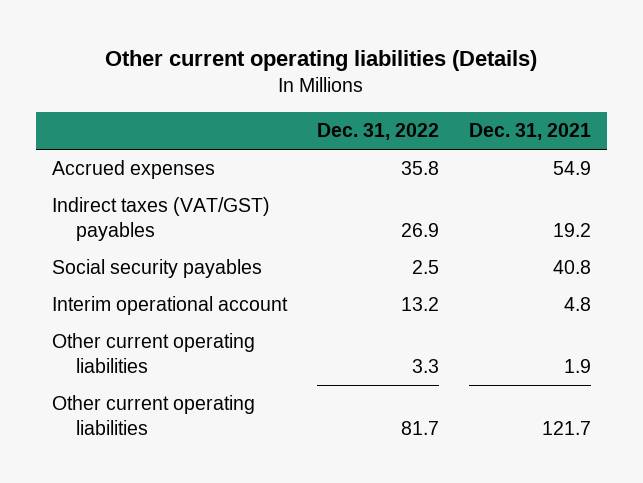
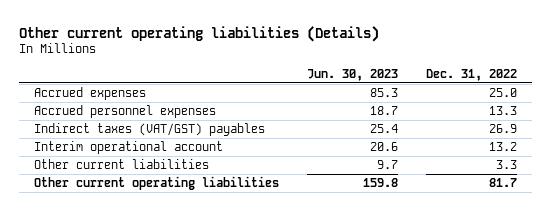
[469,122,592,140] Dec. 31, 2021 -> none
none -> [306,69,398,82] Jun. 30, 2023
[400,161,439,176] 35.8 -> [489,88,518,98] 25.0
none -> [33,105,216,119] Accrued personnel expenses
[51,259,262,279] Social security payables -> none
[51,333,255,373] Other current operating liabilities -> [33,159,209,170] Other current liabilities

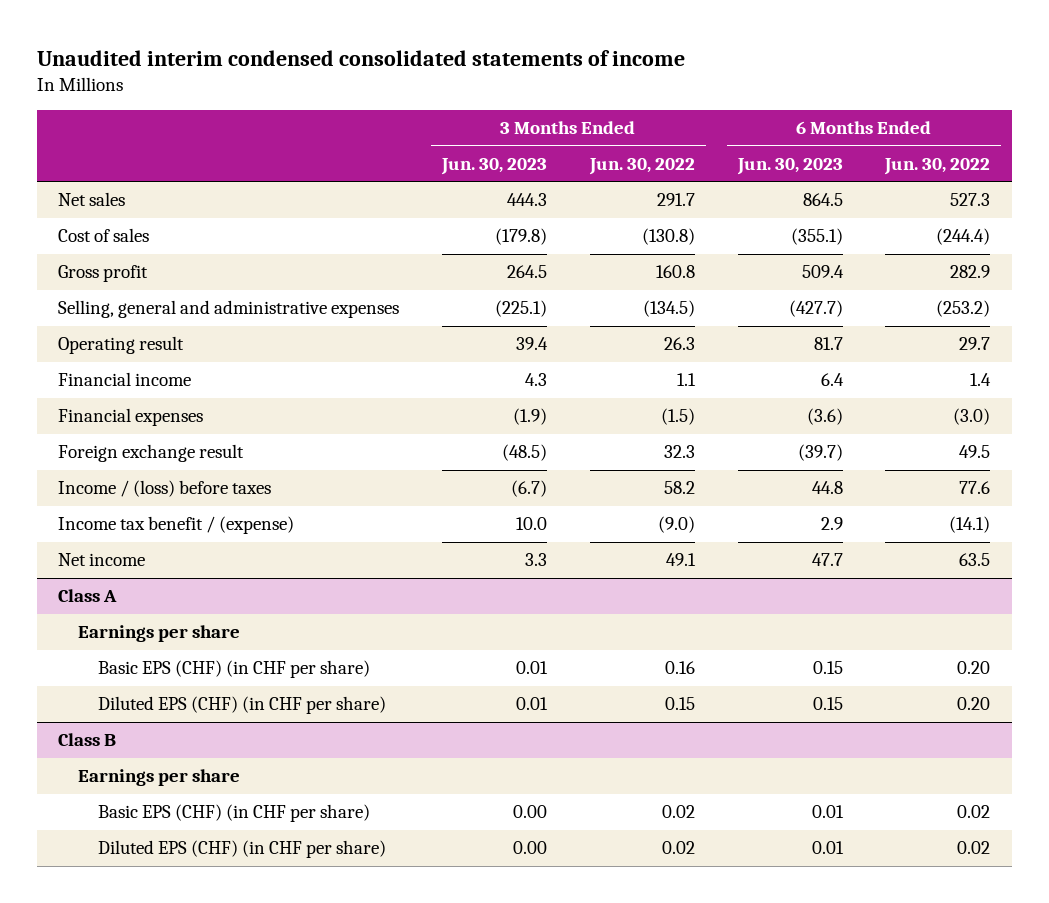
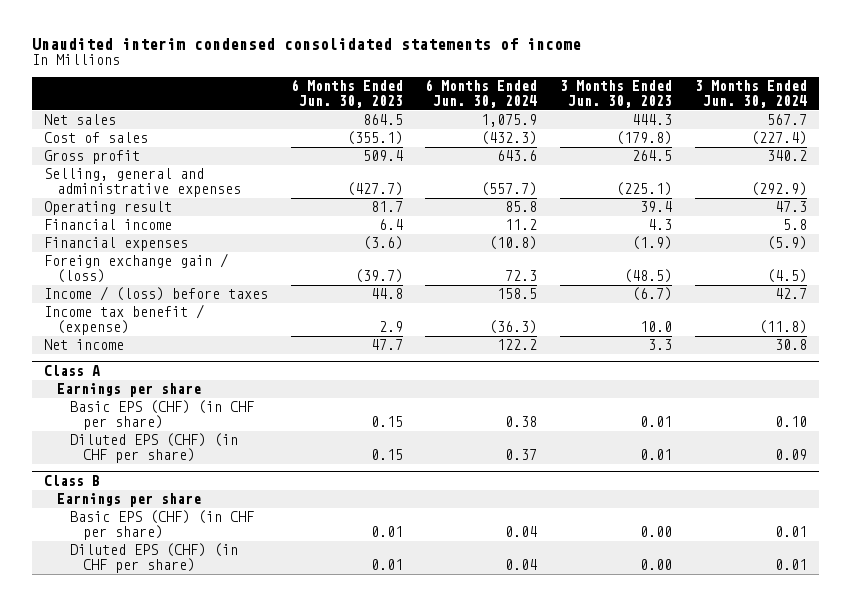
[588,157,695,175] Jun. 30, 2022 -> none
[884,157,991,175] Jun. 30, 2022 -> none
none -> [425,79,538,108] 6 Months Ended Jun. 30, 2024
none -> [695,80,808,108] 3 Months Ended Jun. 30, 2024
[58,444,245,463] Foreign exchange result -> [43,253,228,284] Foreign exchange gain / (loss)

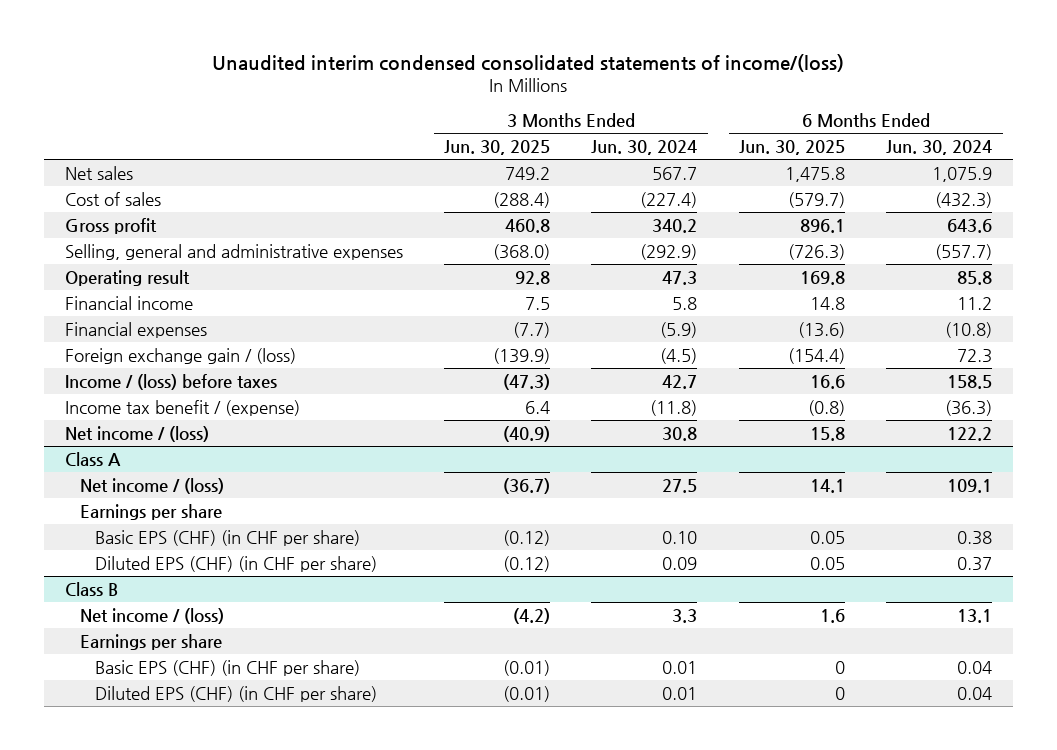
[32,37,582,50] Unaudited interim condensed consolidated statements of income -> [212,54,845,73] Unaudited interim condensed consolidated statements of income/(loss)
[290,79,403,108] 6 Months Ended Jun. 30, 2023 -> none
[560,80,673,108] 3 Months Ended Jun. 30, 2023 -> none
none -> [444,140,551,156] Jun. 30, 2025
none -> [738,140,845,156] Jun. 30, 2025
[43,339,124,351] Net income -> [64,425,209,442] Net income / (loss)
none -> [79,477,224,494] Net income / (loss)
none -> [79,607,224,624] Net income / (loss)

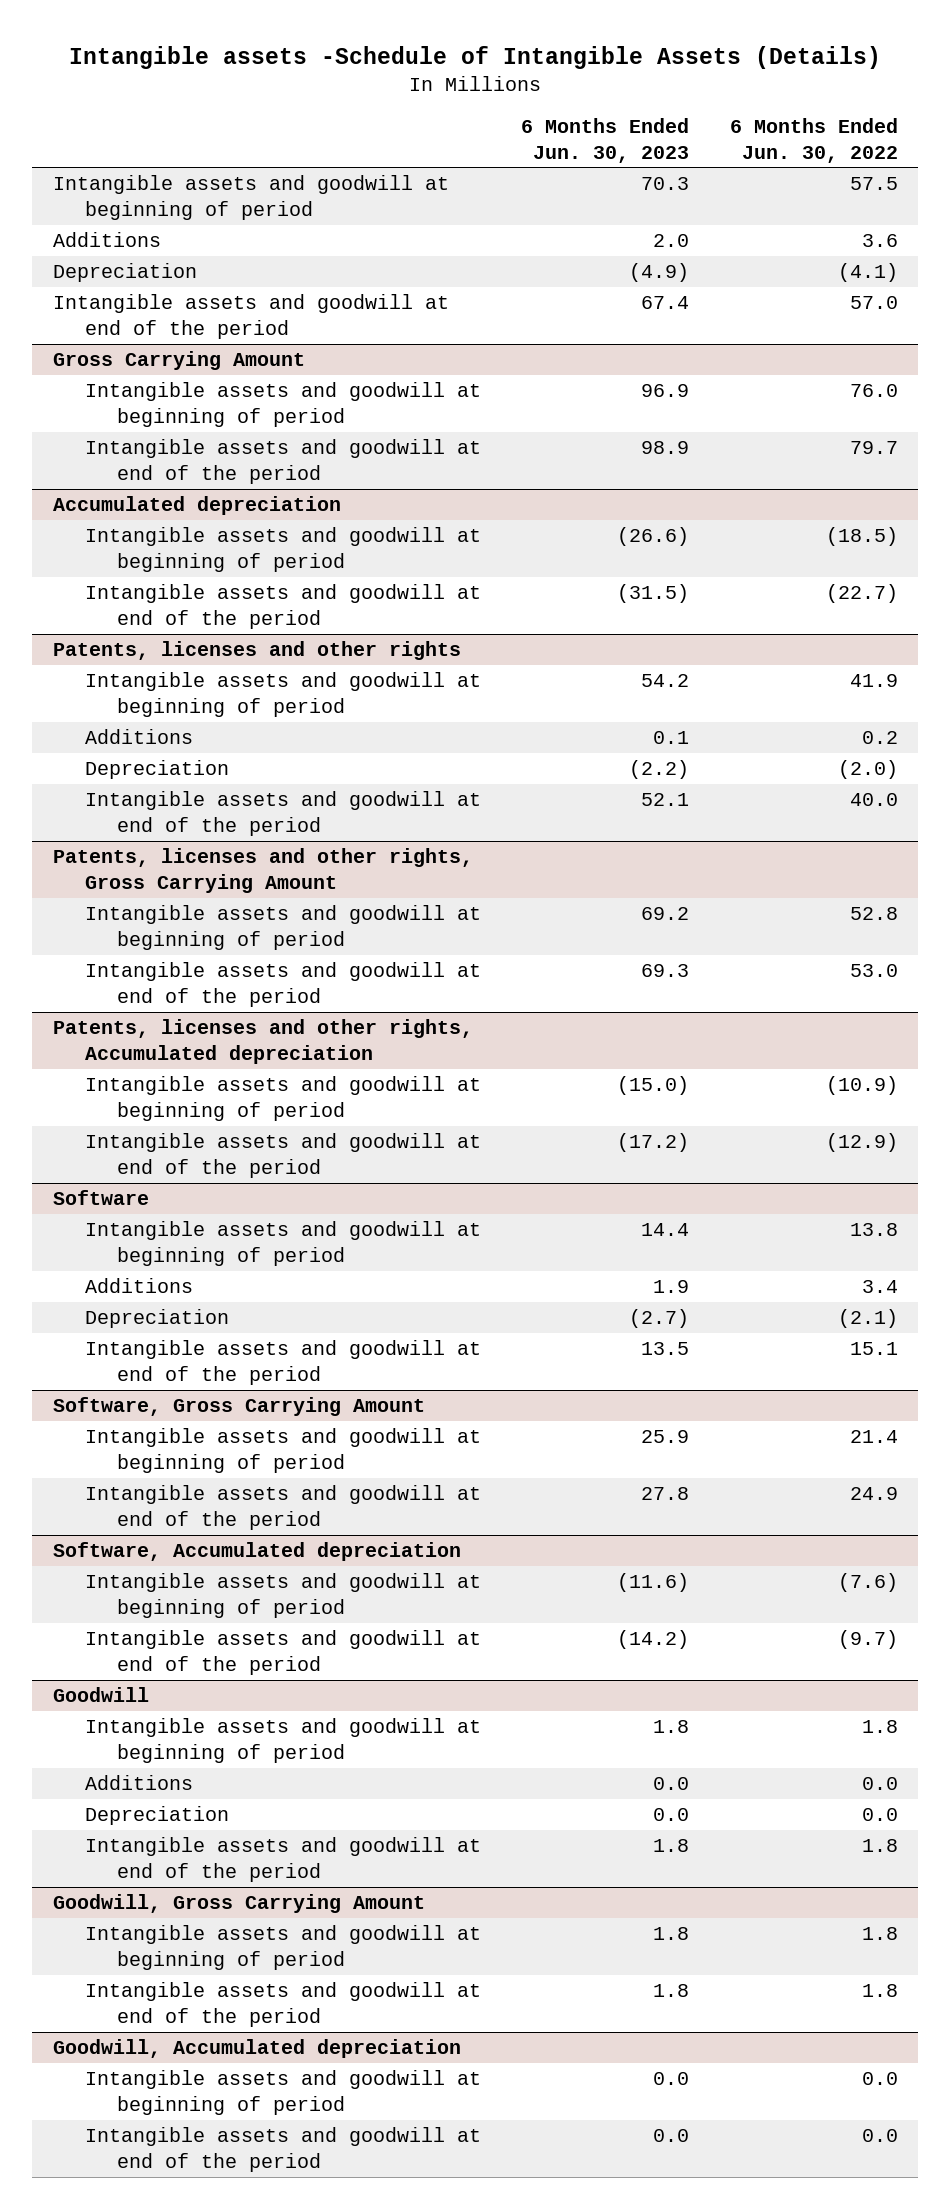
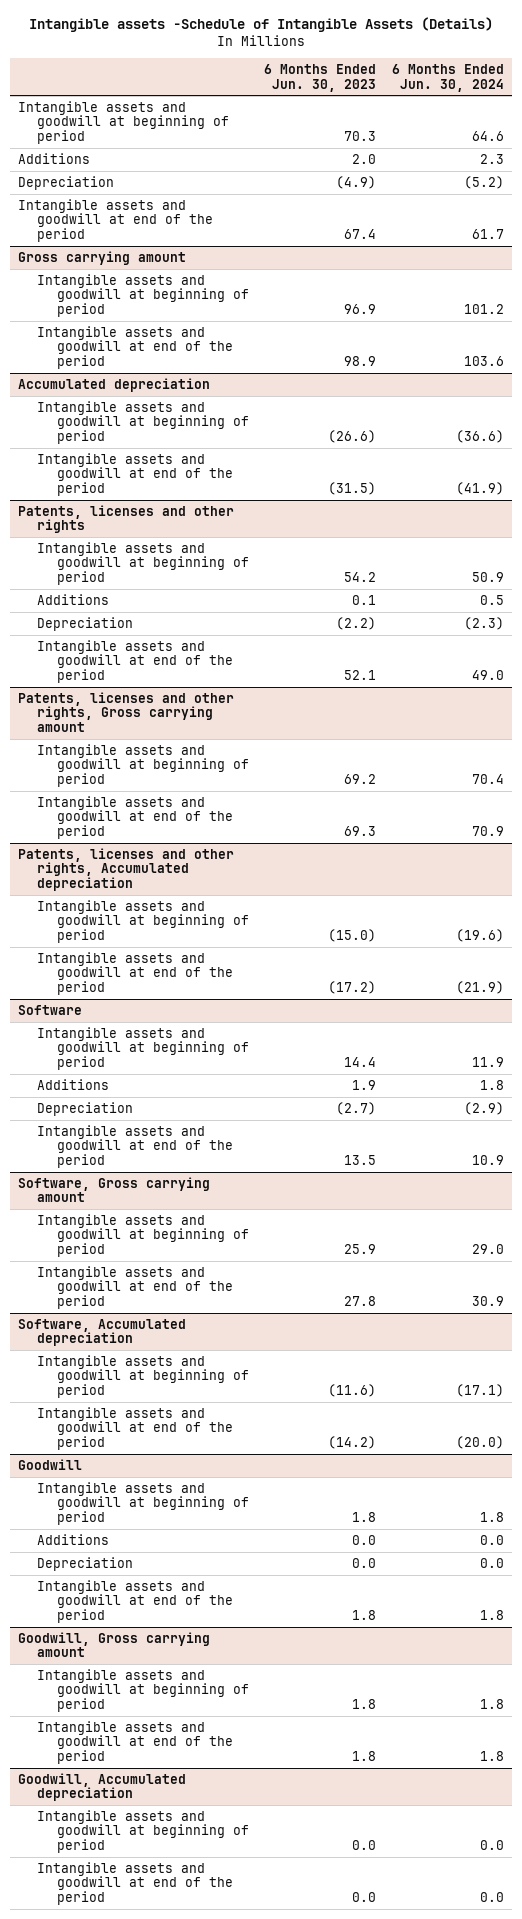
[729,117,898,163] 6 Months Ended Jun. 30, 2022 -> none
none -> [391,64,504,92] 6 Months Ended Jun. 30, 2024
[52,351,305,371] Gross Carrying Amount -> [18,250,187,265] Gross carrying amount
[52,848,473,893] Patents, licenses and other rights, Gross Carrying Amount -> [18,691,235,732] Patents, licenses and other rights, Gross carrying amount
[52,1397,425,1417] Software, Gross Carrying Amount -> [18,1176,211,1203] Software, Gross carrying amount
[52,1894,425,1914] Goodwill, Gross Carrying Amount -> [18,1631,211,1658] Goodwill, Gross carrying amount

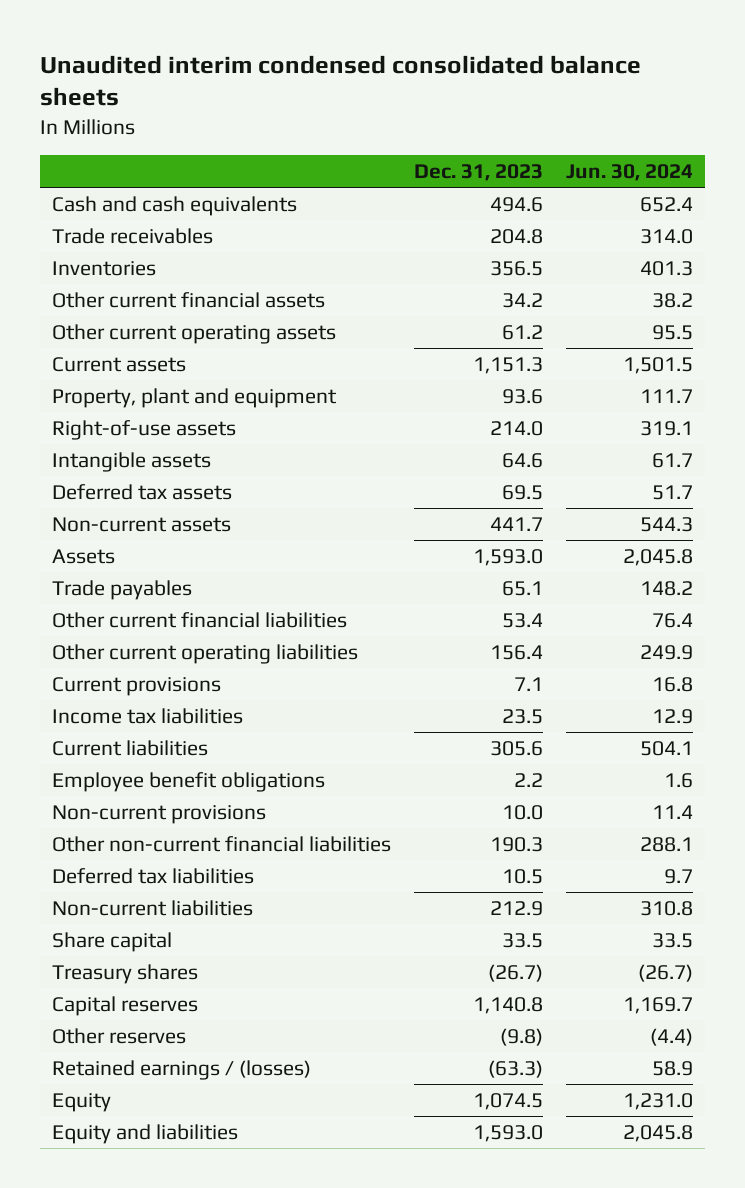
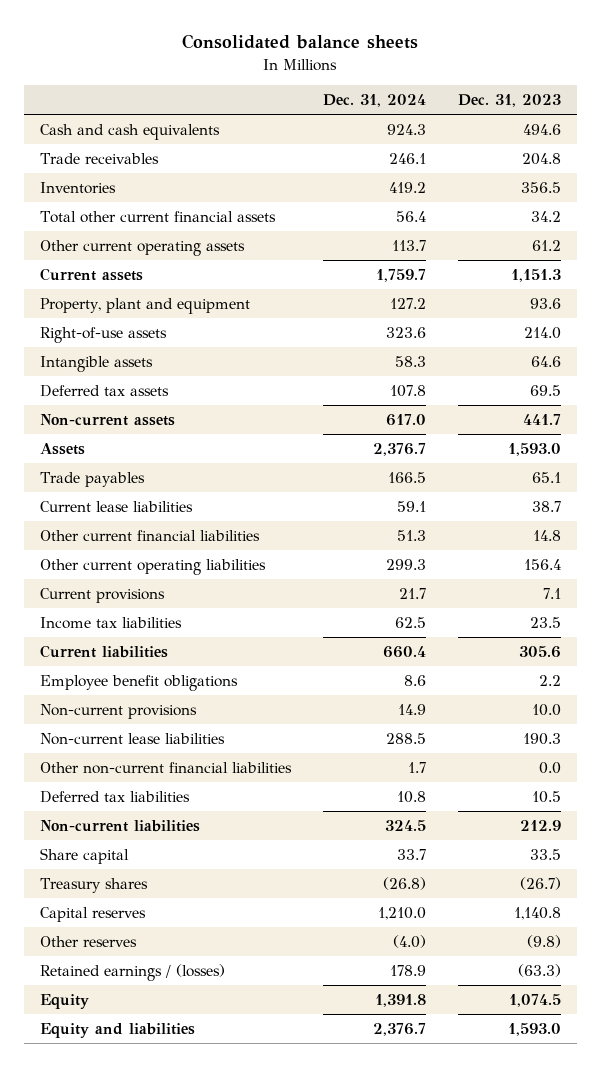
[39,54,641,107] Unaudited interim condensed consolidated balance sheets -> [182,34,419,50] Consolidated balance sheets
[566,164,694,182] Jun. 30, 2024 -> none
none -> [322,94,426,108] Dec. 31, 2024
[51,291,325,308] Other current financial assets -> [39,210,276,223] Total other current financial assets
none -> [39,500,193,512] Current lease liabilities
[502,612,544,628] 53.4 -> [532,529,561,541] 14.8
none -> [39,732,225,745] Non-current lease liabilities
[490,836,544,852] 190.3 -> [538,761,561,774] 0.0

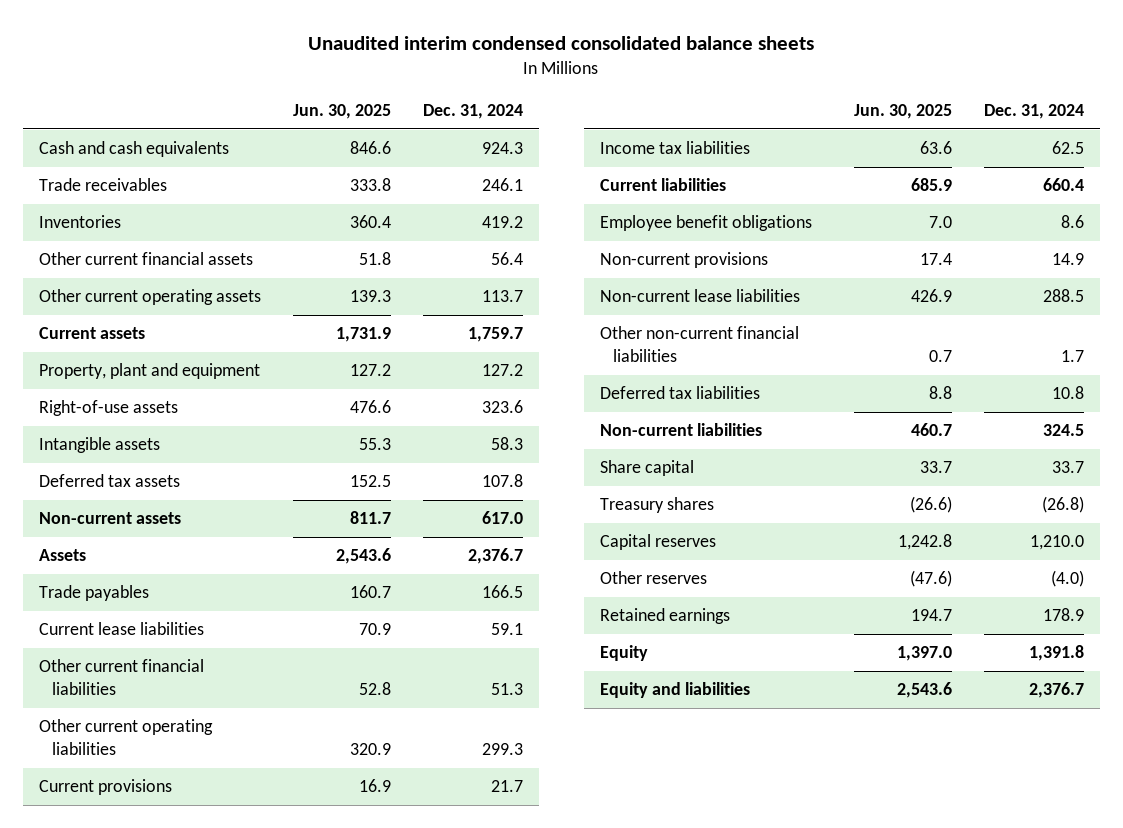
[182,34,419,50] Consolidated balance sheets -> [308,36,815,51] Unaudited interim condensed consolidated balance sheets
[457,94,561,108] Dec. 31, 2023 -> none
none -> [292,104,391,120] Jun. 30, 2025
[39,210,276,223] Total other current financial assets -> [38,252,253,266] Other current financial assets
[39,963,225,981] Retained earnings / (losses) -> [599,608,730,625] Retained earnings

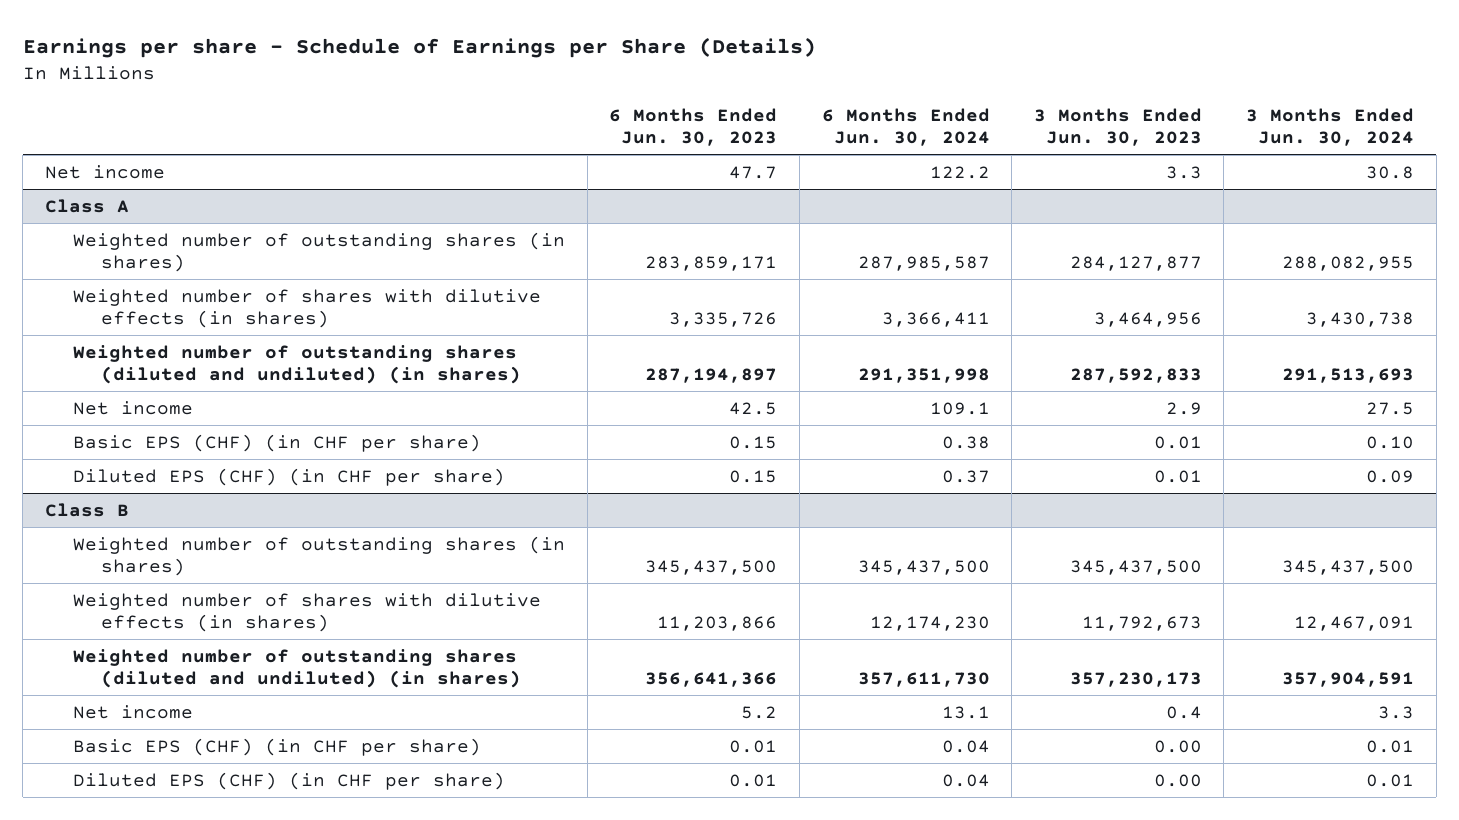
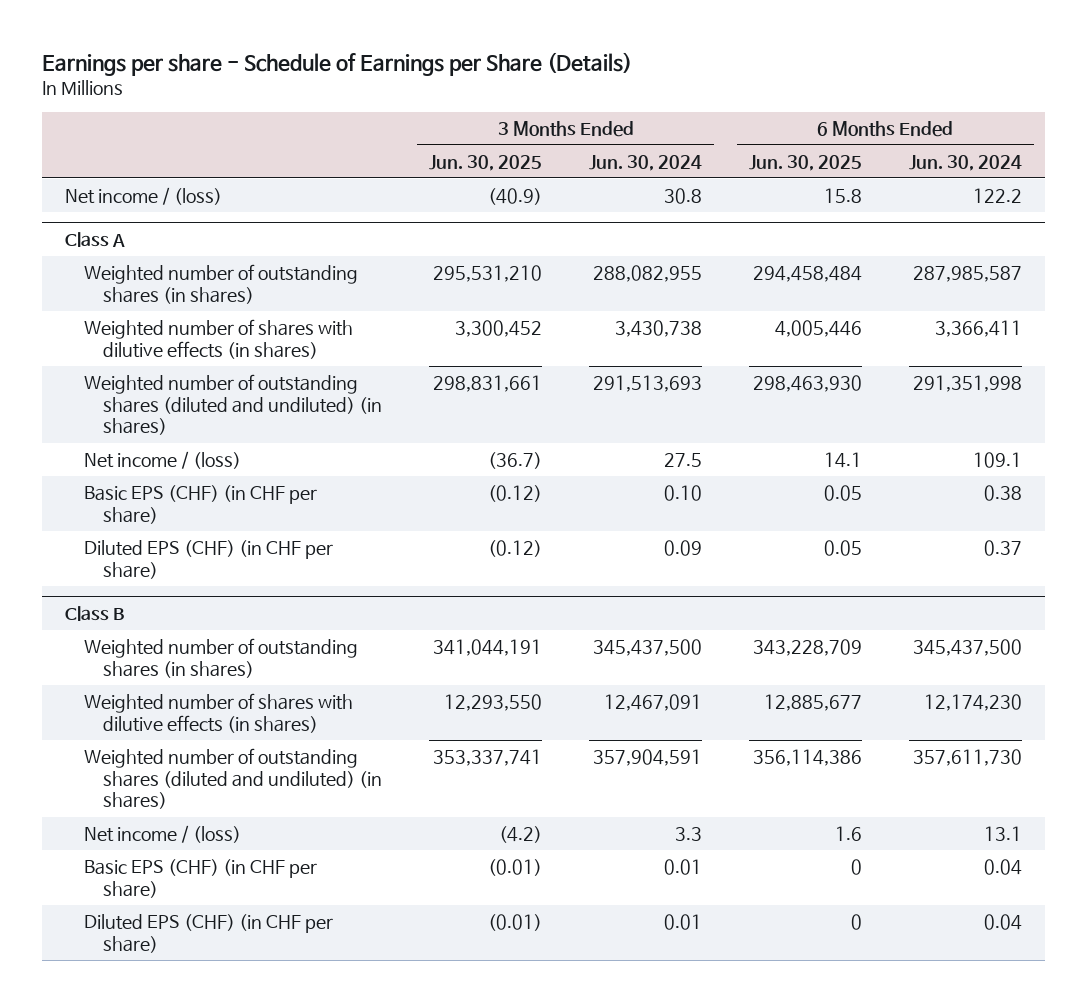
[609,107,778,146] 6 Months Ended Jun. 30, 2023 -> none
[1033,107,1202,146] 3 Months Ended Jun. 30, 2023 -> none
none -> [429,154,543,171] Jun. 30, 2025
none -> [748,154,862,171] Jun. 30, 2025
[45,164,166,179] Net income -> [65,187,223,206] Net income / (loss)
[73,400,194,415] Net income -> [84,451,242,470] Net income / (loss)
[73,704,194,719] Net income -> [84,825,242,844] Net income / (loss)

